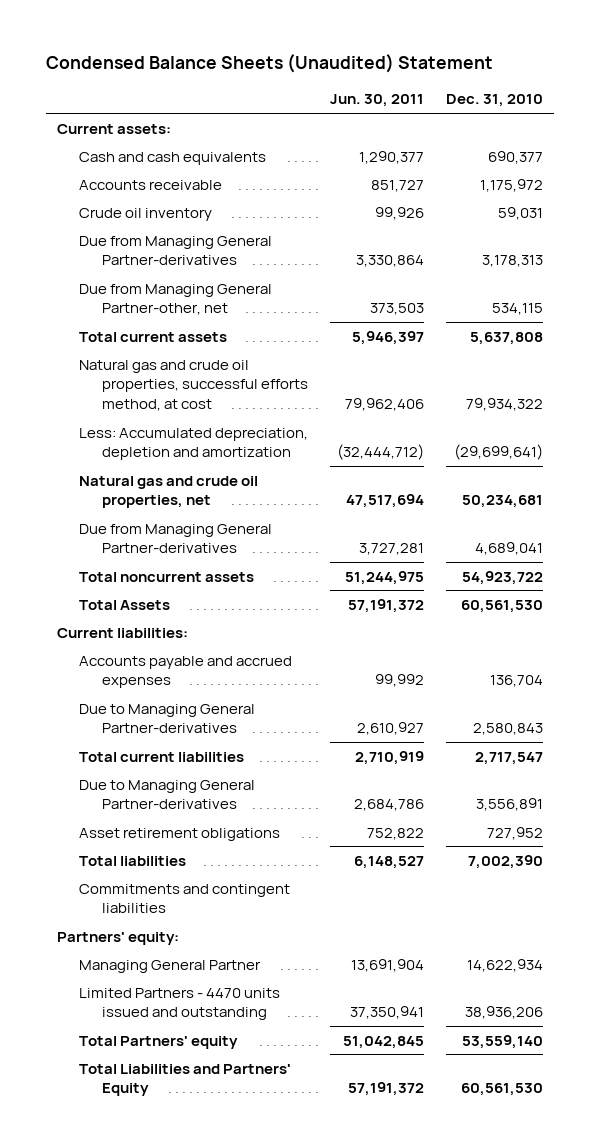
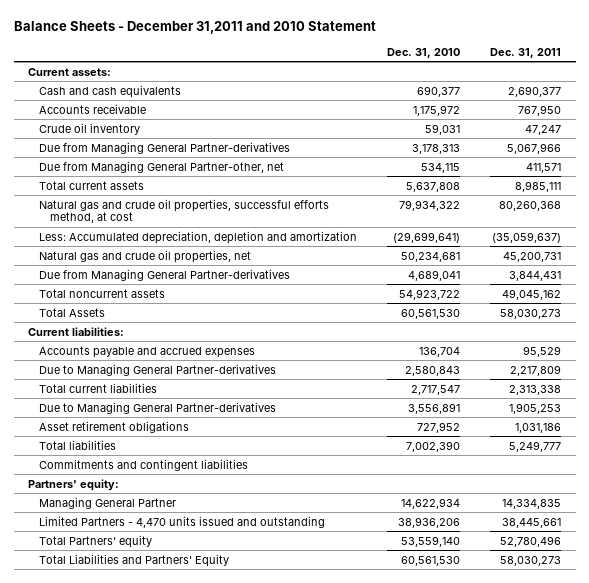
[45,54,493,74] Condensed Balance Sheets (Unaudited) Statement -> [13,21,376,35] Balance Sheets - December 31,2011 and 2010 Statement
[330,94,425,108] Jun. 30, 2011 -> none
none -> [489,47,561,58] Dec. 31, 2011
[79,987,281,1021] Limited Partners - 4470 units issued and outstanding -> [39,515,326,528] Limited Partners - 4,470 units issued and outstanding

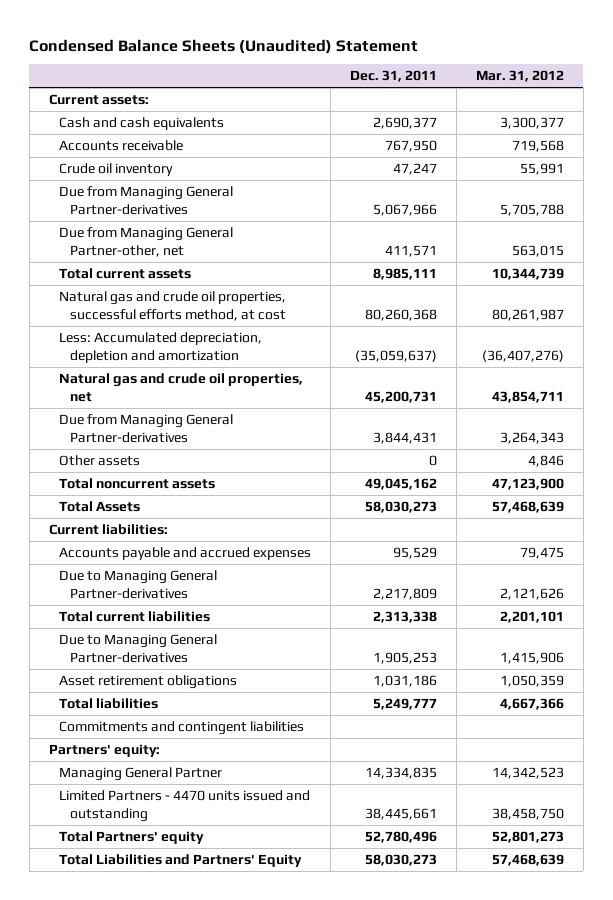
[13,21,376,35] Balance Sheets - December 31,2011 and 2010 Statement -> [29,38,419,54] Condensed Balance Sheets (Unaudited) Statement
[386,47,460,58] Dec. 31, 2010 -> none
none -> [475,70,564,83] Mar. 31, 2012
none -> [59,455,141,467] Other assets
[39,515,326,528] Limited Partners - 4,470 units issued and outstanding -> [59,790,311,822] Limited Partners - 4470 units issued and outstanding

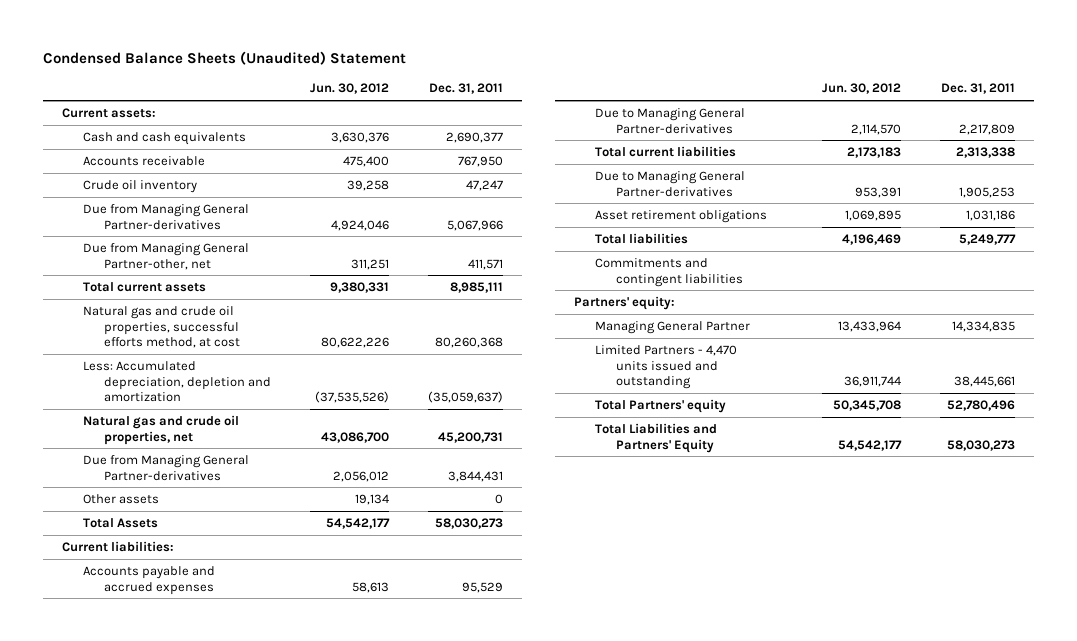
[475,70,564,83] Mar. 31, 2012 -> none
none -> [309,83,389,95] Jun. 30, 2012
[59,478,216,490] Total noncurrent assets -> none
[59,790,311,822] Limited Partners - 4470 units issued and outstanding -> [595,345,738,389] Limited Partners - 4,470 units issued and outstanding

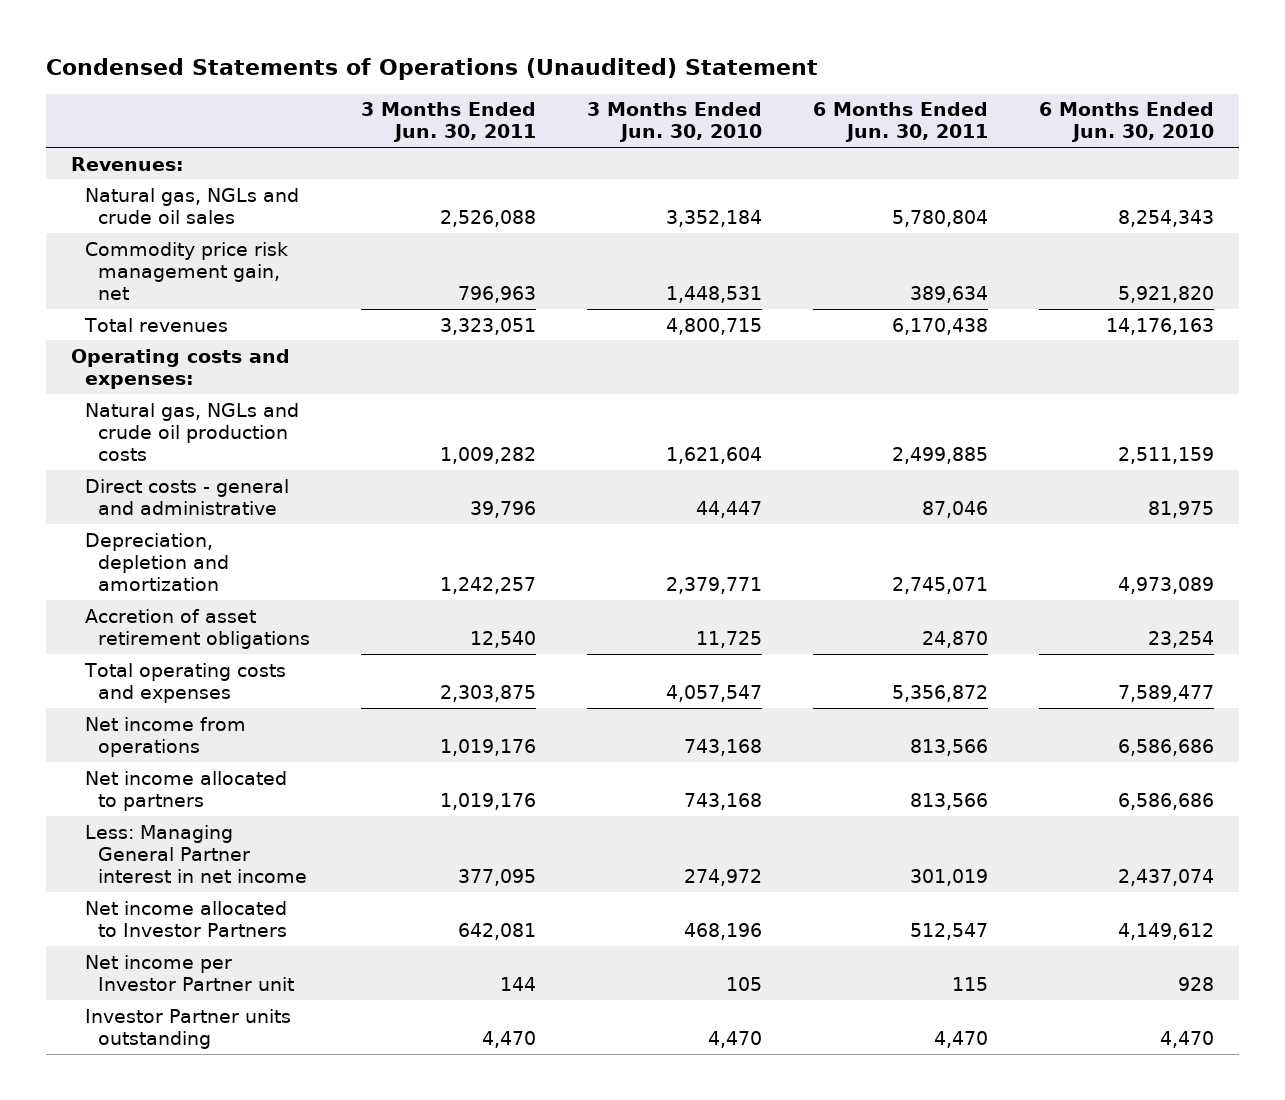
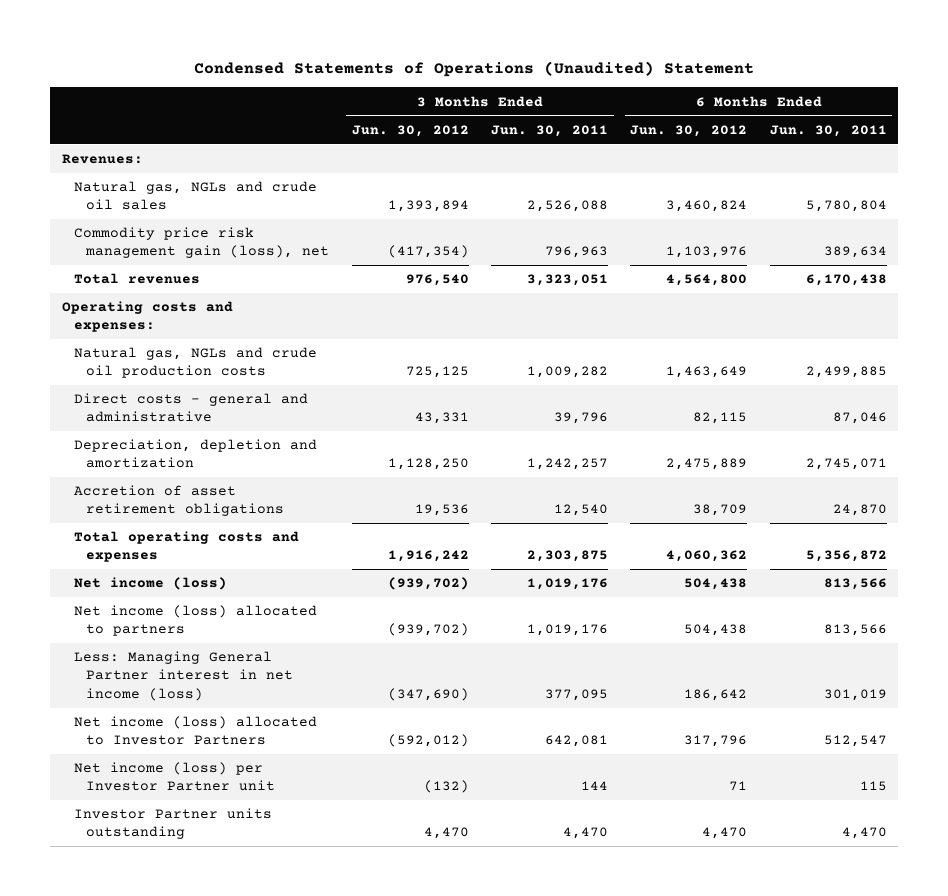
[586,102,762,143] 3 Months Ended Jun. 30, 2010 -> none
[1038,102,1214,143] 6 Months Ended Jun. 30, 2010 -> none
none -> [351,124,469,137] Jun. 30, 2012
none -> [630,124,748,137] Jun. 30, 2012
[84,241,288,300] Commodity price risk management gain, net -> [74,227,330,259] Commodity price risk management gain (loss), net
[84,716,246,757] Net income from operations -> [74,577,228,591] Net income (loss)
[84,770,287,811] Net income allocated to partners -> [74,605,318,637] Net income (loss) allocated to partners
[84,824,308,883] Less: Managing General Partner interest in net income -> [74,651,294,701] Less: Managing General Partner interest in net income (loss)
[84,900,288,937] Net income allocated to Investor Partners -> [74,716,318,746] Net income (loss) allocated to Investor Partners
[84,954,295,991] Net income per Investor Partner unit -> [74,762,276,792] Net income (loss) per Investor Partner unit

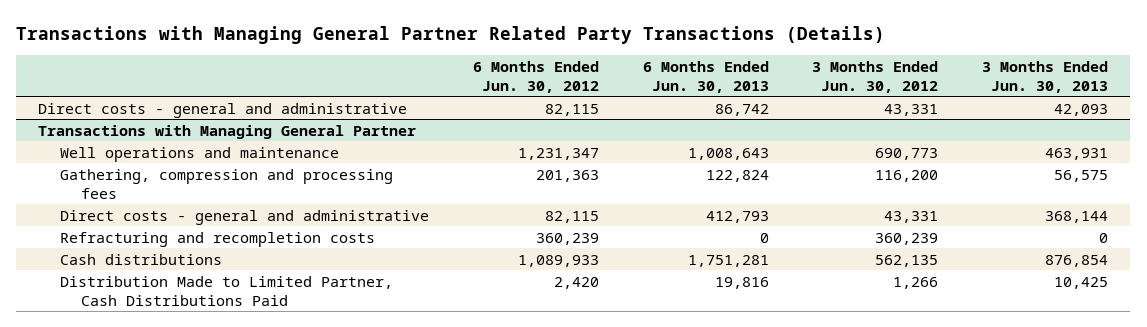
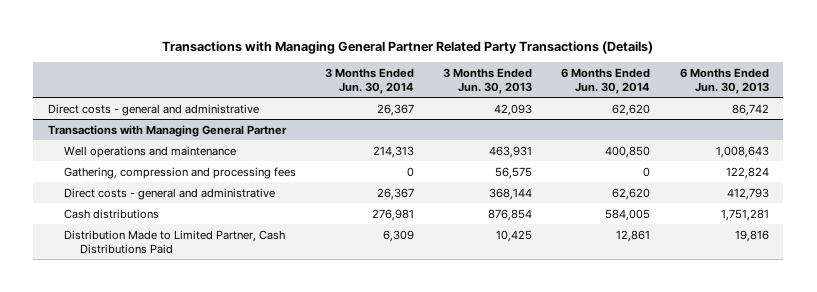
[472,60,599,93] 6 Months Ended Jun. 30, 2012 -> none
[812,60,939,93] 3 Months Ended Jun. 30, 2012 -> none
none -> [325,68,415,94] 3 Months Ended Jun. 30, 2014
none -> [561,68,651,94] 6 Months Ended Jun. 30, 2014
[59,231,375,247] Refracturing and recompletion costs -> none

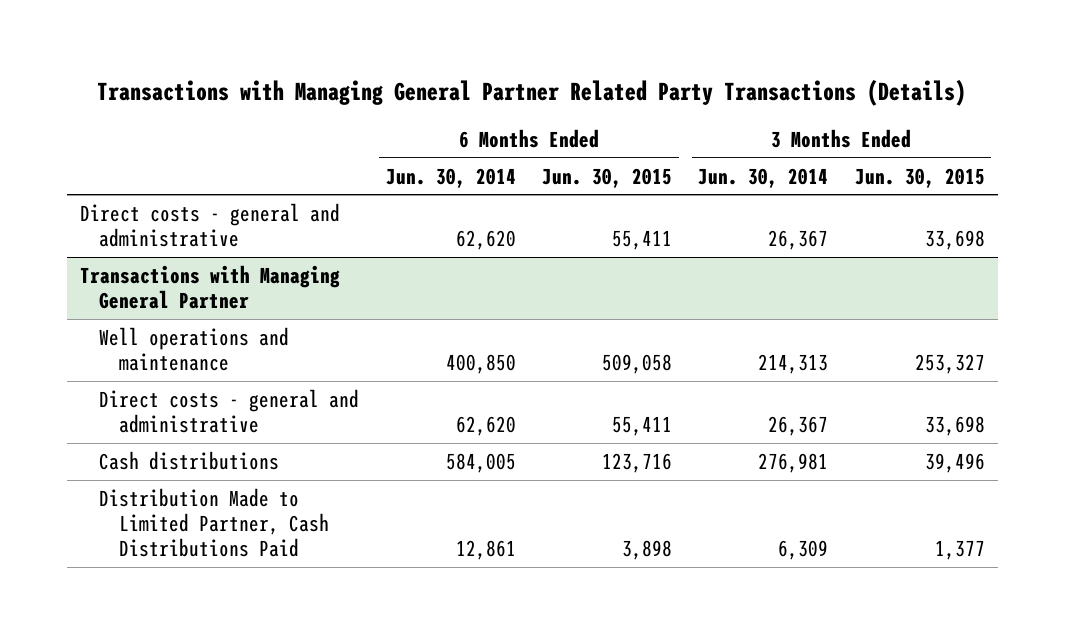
[443,68,533,94] 3 Months Ended Jun. 30, 2013 -> none
[679,68,769,94] 6 Months Ended Jun. 30, 2013 -> none
none -> [542,167,673,188] Jun. 30, 2015
none -> [854,167,985,188] Jun. 30, 2015
[63,166,296,179] Gathering, compression and processing fees -> none

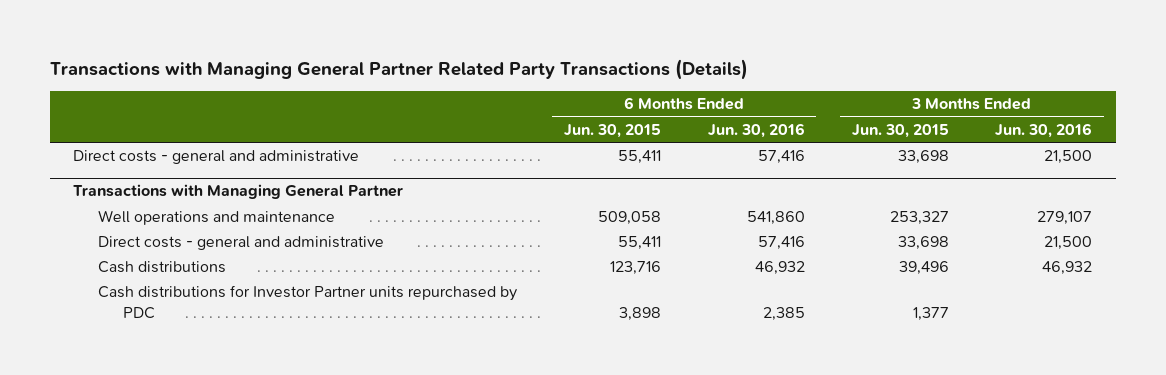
[385,167,516,188] Jun. 30, 2014 -> none
[698,167,829,188] Jun. 30, 2014 -> none
none -> [707,122,805,138] Jun. 30, 2016
none -> [995,122,1093,138] Jun. 30, 2016
[99,487,329,557] Distribution Made to Limited Partner, Cash Distributions Paid -> [98,285,518,319] Cash distributions for Investor Partner units repurchased by PDC

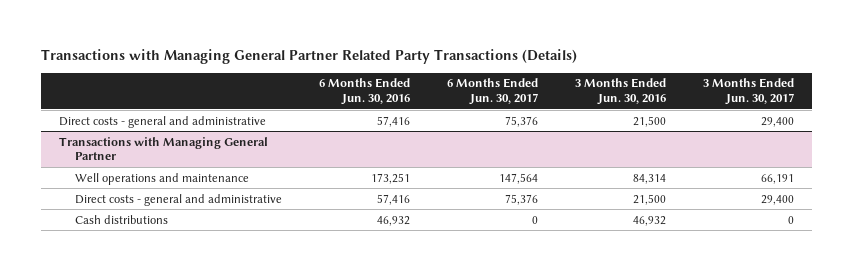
[563,123,661,138] Jun. 30, 2015 -> none
[851,123,949,138] Jun. 30, 2015 -> none
none -> [446,78,538,106] 6 Months Ended Jun. 30, 2017
none -> [702,78,794,106] 3 Months Ended Jun. 30, 2017
[746,211,805,226] 541,860 -> [370,172,410,184] 173,251
[1037,211,1093,226] 279,107 -> [632,173,666,184] 84,314
[98,285,518,319] Cash distributions for Investor Partner units repurchased by PDC -> none

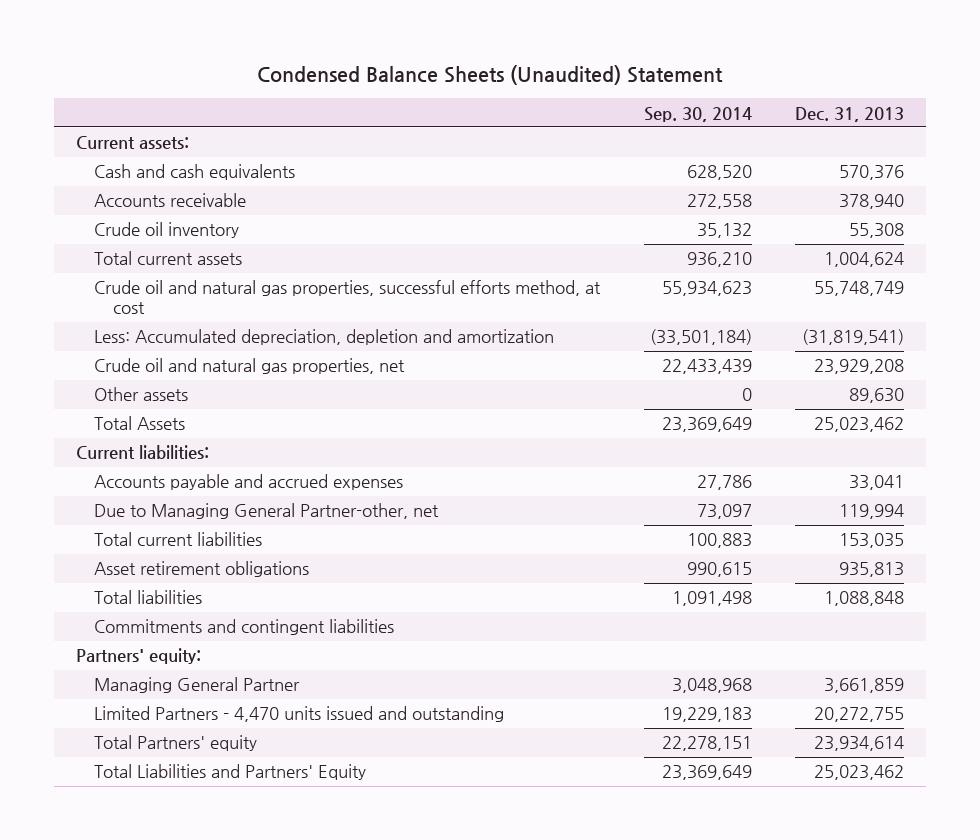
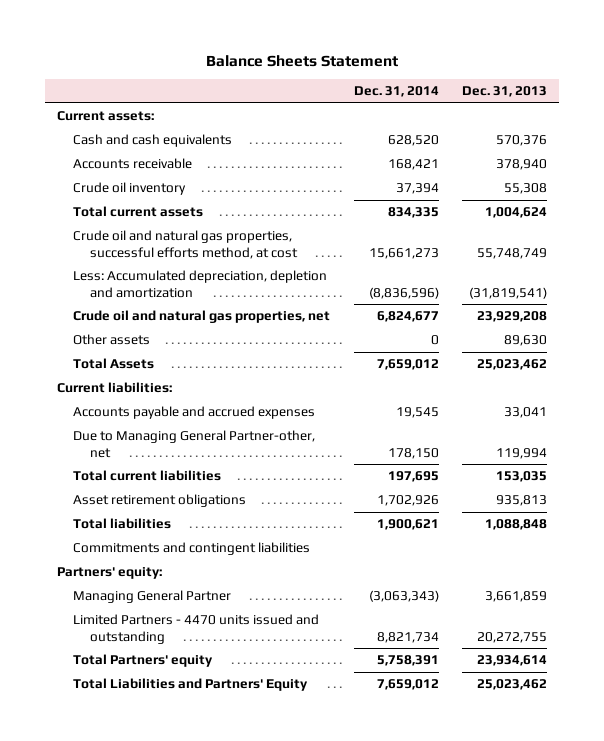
[256,64,723,85] Condensed Balance Sheets (Unaudited) Statement -> [205,54,398,67] Balance Sheets Statement
[643,106,752,122] Sep. 30, 2014 -> none
none -> [353,86,439,98] Dec. 31, 2014
[94,706,505,723] Limited Partners - 4,470 units issued and outstanding -> [73,614,320,644] Limited Partners - 4470 units issued and outstanding

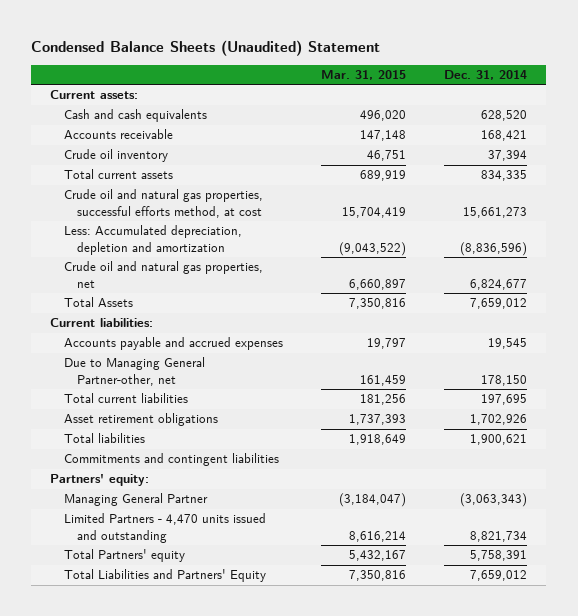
[205,54,398,67] Balance Sheets Statement -> [31,39,381,56] Condensed Balance Sheets (Unaudited) Statement
[462,86,548,98] Dec. 31, 2013 -> none
none -> [320,70,406,81] Mar. 31, 2015
[73,334,151,346] Other assets -> none
[73,614,320,644] Limited Partners - 4470 units issued and outstanding -> [63,513,266,543] Limited Partners - 4,470 units issued and outstanding

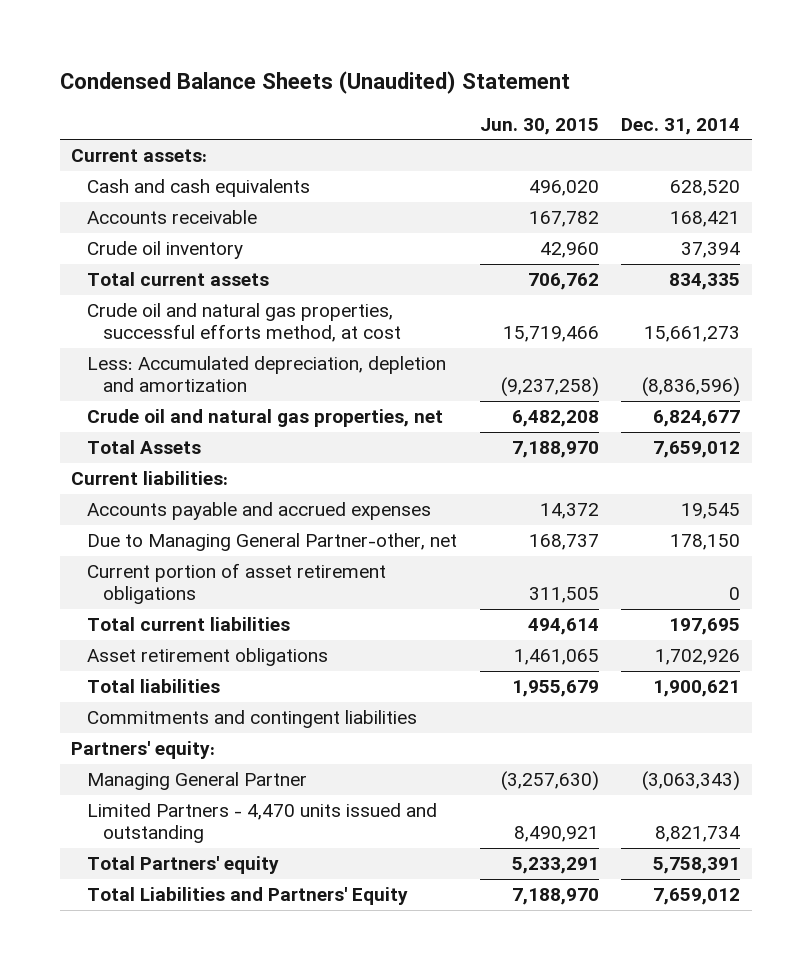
[320,70,406,81] Mar. 31, 2015 -> none
none -> [479,117,599,135] Jun. 30, 2015
none -> [86,563,386,605] Current portion of asset retirement obligations

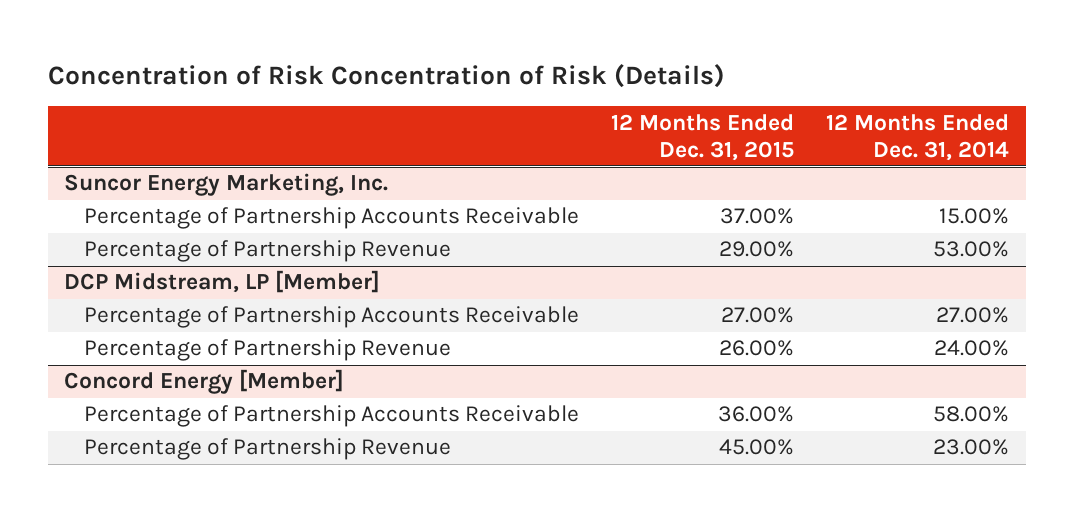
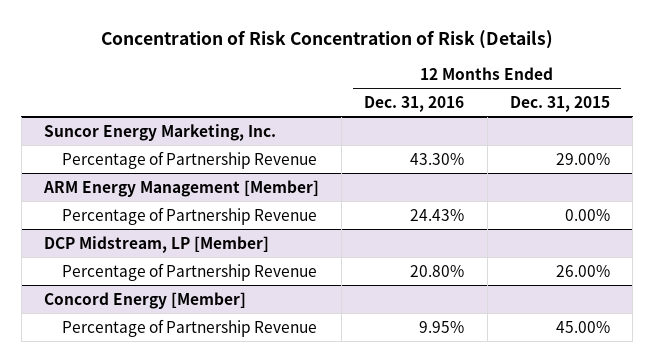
[826,113,1010,161] 12 Months Ended Dec. 31, 2014 -> none
none -> [364,95,465,112] Dec. 31, 2016
[83,207,579,230] Percentage of Partnership Accounts Receivable -> none
none -> [42,179,319,197] ARM Energy Management [Member]
none -> [62,206,318,225] Percentage of Partnership Revenue
[83,306,579,329] Percentage of Partnership Accounts Receivable -> none
[83,405,579,428] Percentage of Partnership Accounts Receivable -> none

